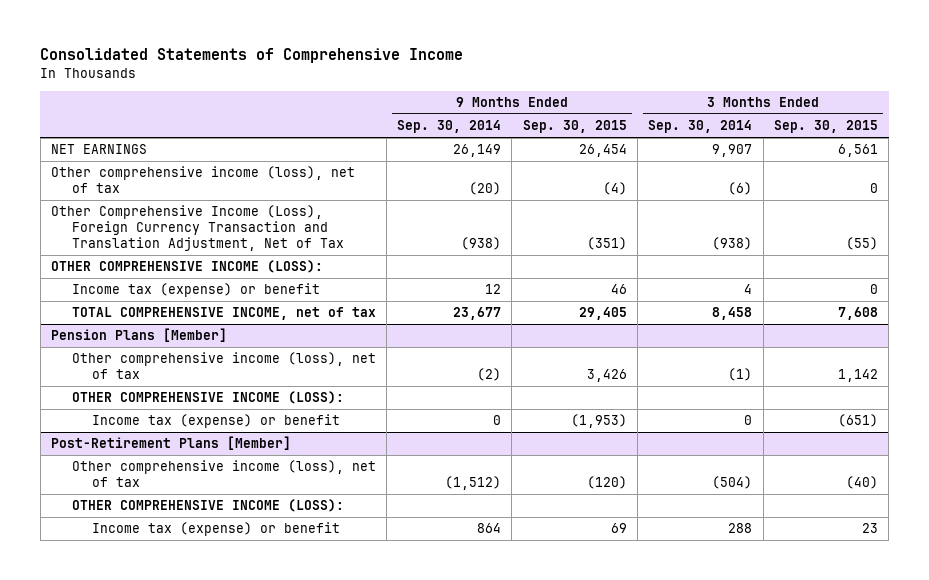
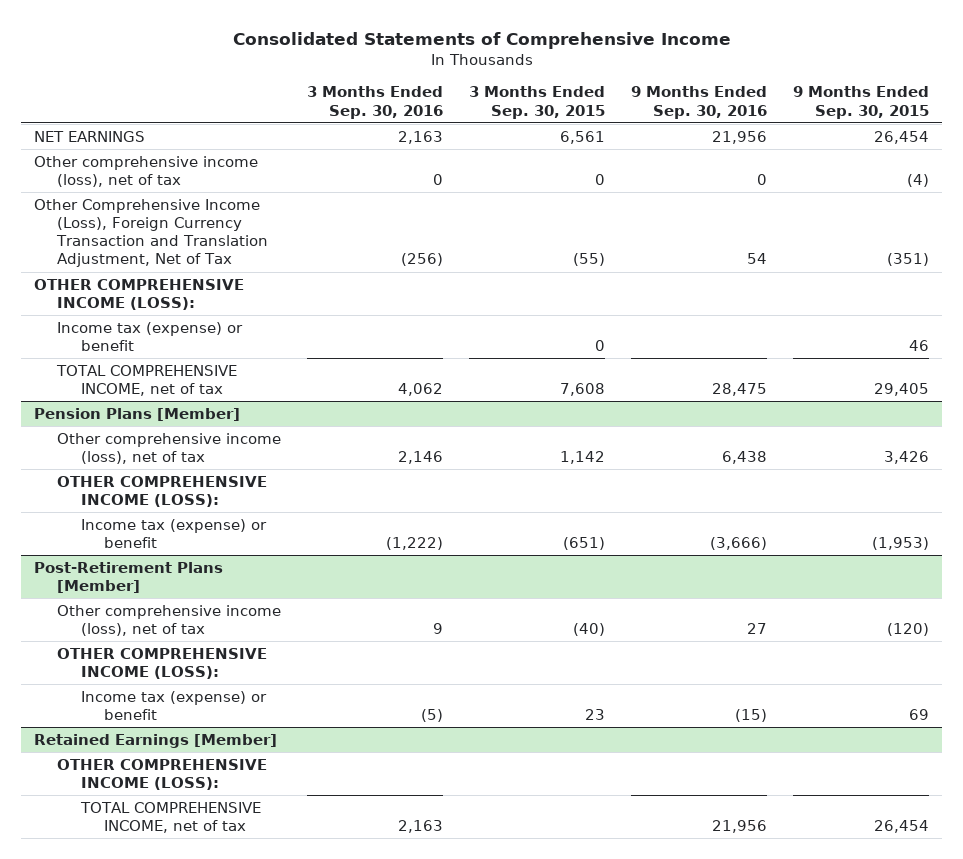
[397,120,502,134] Sep. 30, 2014 -> none
[648,120,753,134] Sep. 30, 2014 -> none
none -> [307,86,444,119] 3 Months Ended Sep. 30, 2016
none -> [630,86,767,119] 9 Months Ended Sep. 30, 2016
none -> [34,734,278,749] Retained Earnings [Member]
none -> [57,759,268,791] OTHER COMPREHENSIVE INCOME (LOSS):
none -> [79,802,261,834] TOTAL COMPREHENSIVE INCOME, net of tax

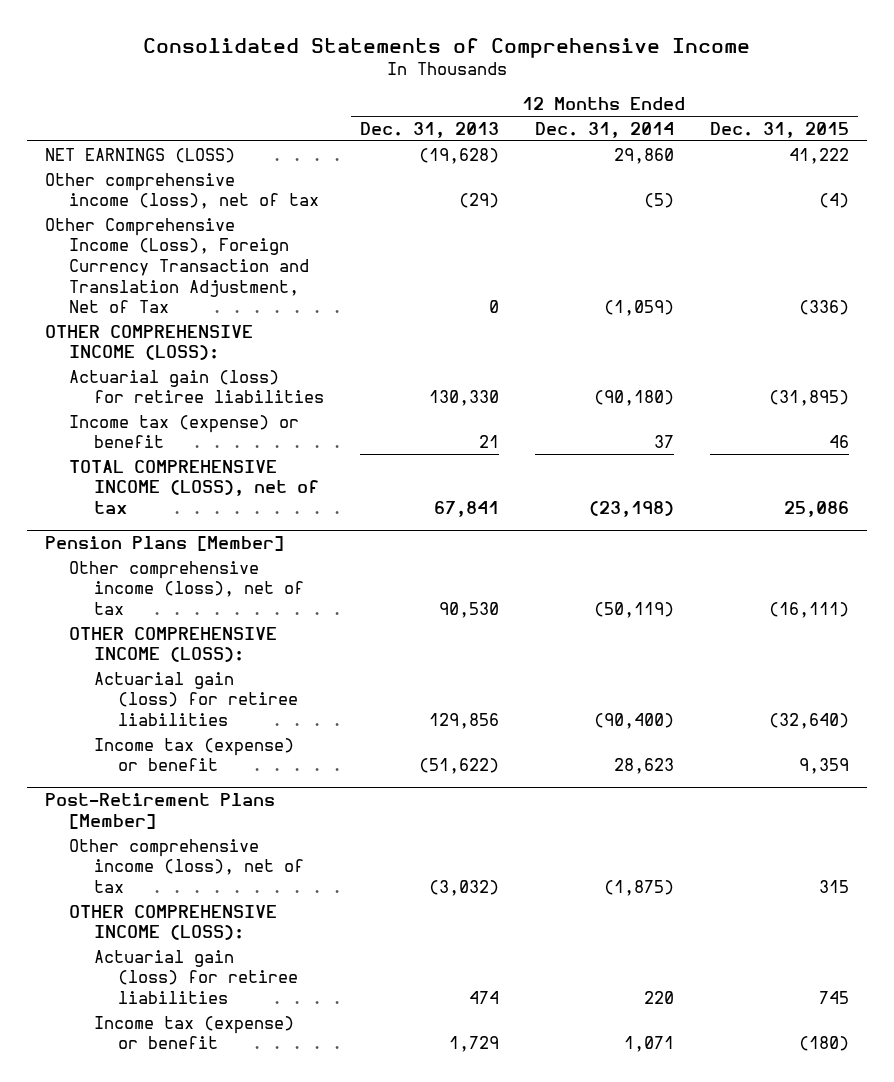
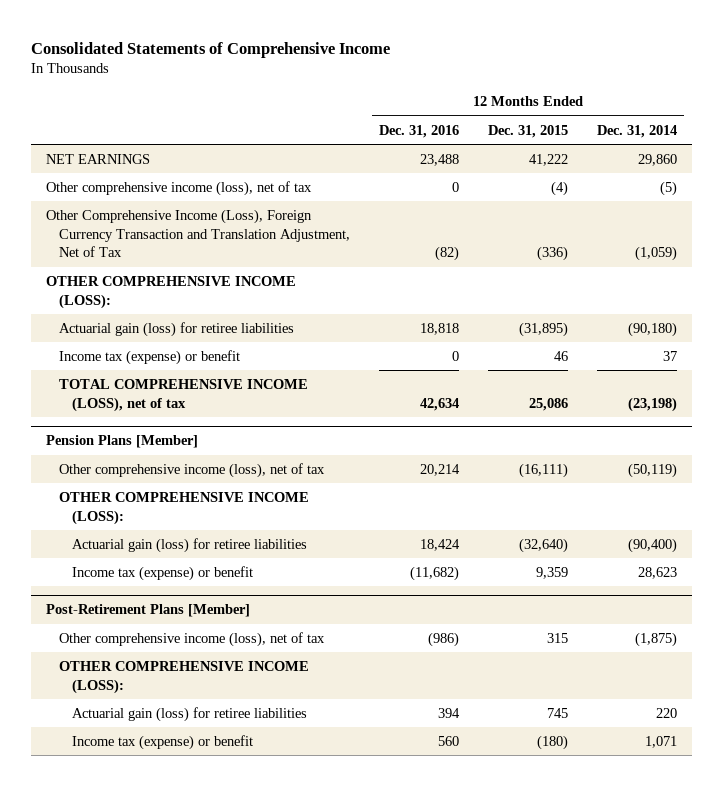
[359,121,499,138] Dec. 31, 2013 -> none
none -> [378,124,459,138] Dec. 31, 2016
[45,147,236,163] NET EARNINGS (LOSS) -> [45,153,150,164] NET EARNINGS

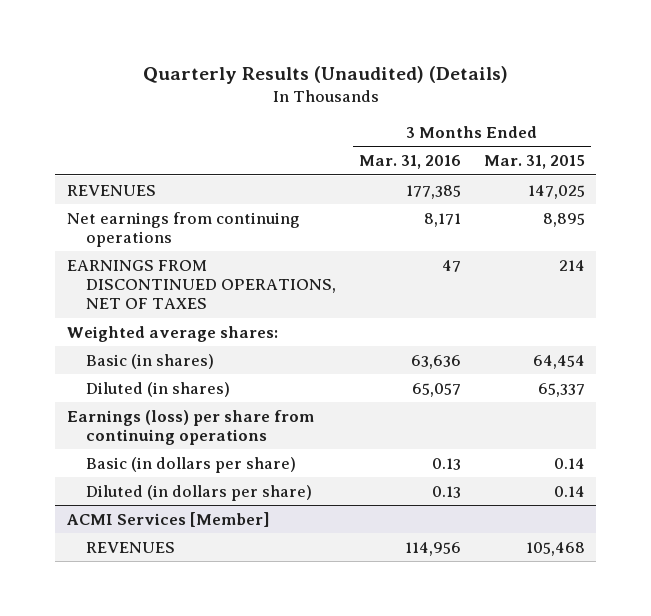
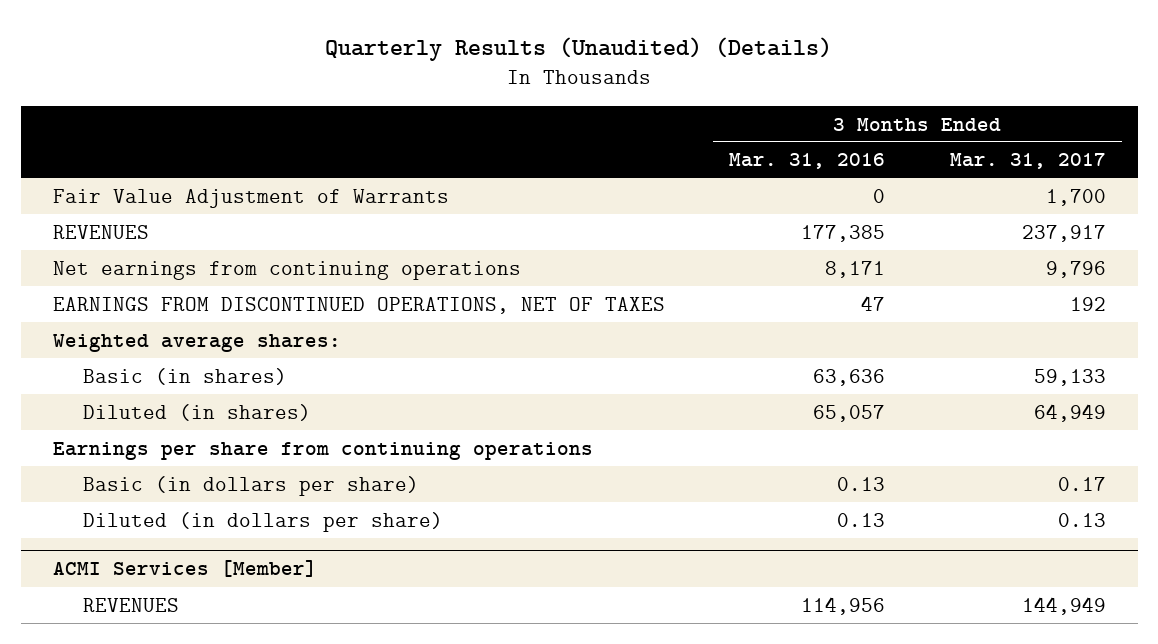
[483,155,585,170] Mar. 31, 2015 -> none
none -> [949,153,1106,170] Mar. 31, 2017
none -> [52,188,449,208] Fair Value Adjustment of Warrants
[66,409,314,445] Earnings (loss) per share from continuing operations -> [52,441,593,460] Earnings per share from continuing operations

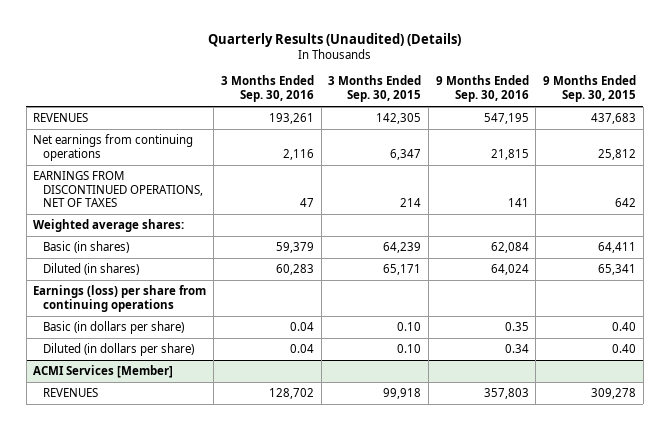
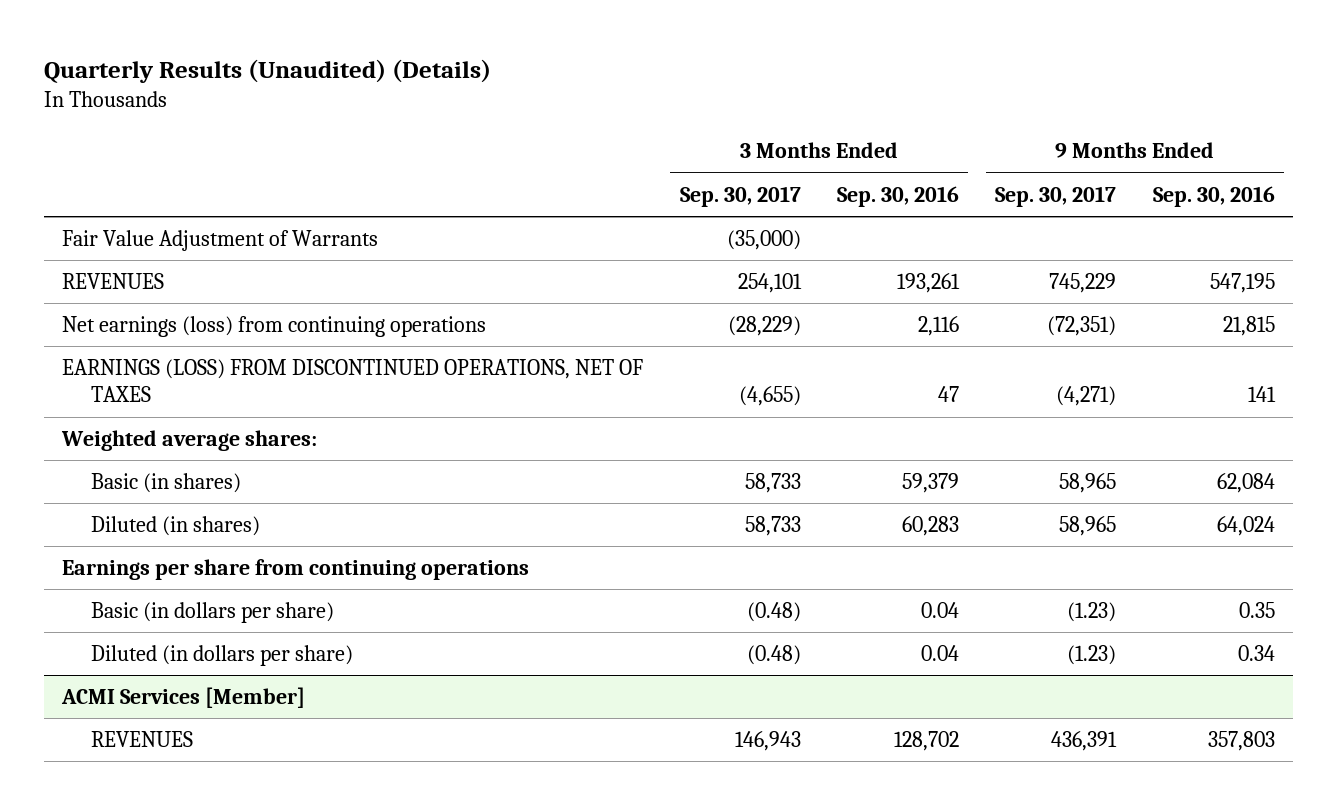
[328,75,422,102] 3 Months Ended Sep. 30, 2015 -> none
[543,75,637,102] 9 Months Ended Sep. 30, 2015 -> none
none -> [679,185,801,207] Sep. 30, 2017
none -> [995,185,1117,207] Sep. 30, 2017
none -> [62,230,379,252] Fair Value Adjustment of Warrants
[33,134,194,161] Net earnings from continuing operations -> [62,316,487,338] Net earnings (loss) from continuing operations
[33,171,203,208] EARNINGS FROM DISCONTINUED OPERATIONS, NET OF TAXES -> [62,359,644,403] EARNINGS (LOSS) FROM DISCONTINUED OPERATIONS, NET OF TAXES
[33,285,207,312] Earnings (loss) per share from continuing operations -> [62,559,530,581] Earnings per share from continuing operations

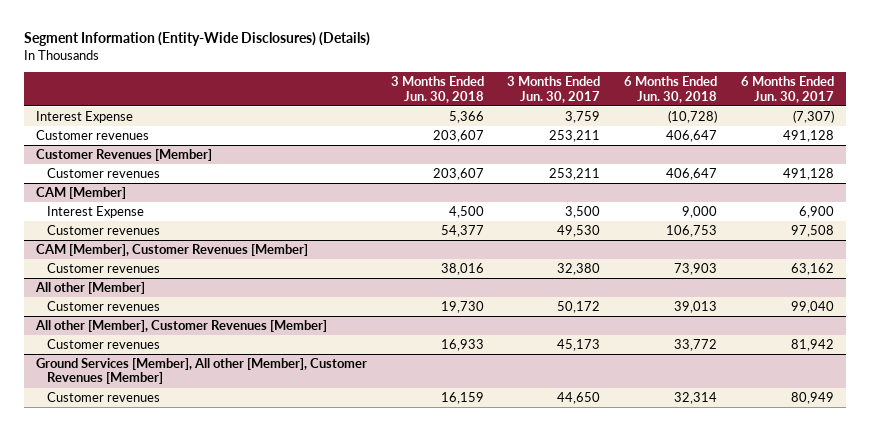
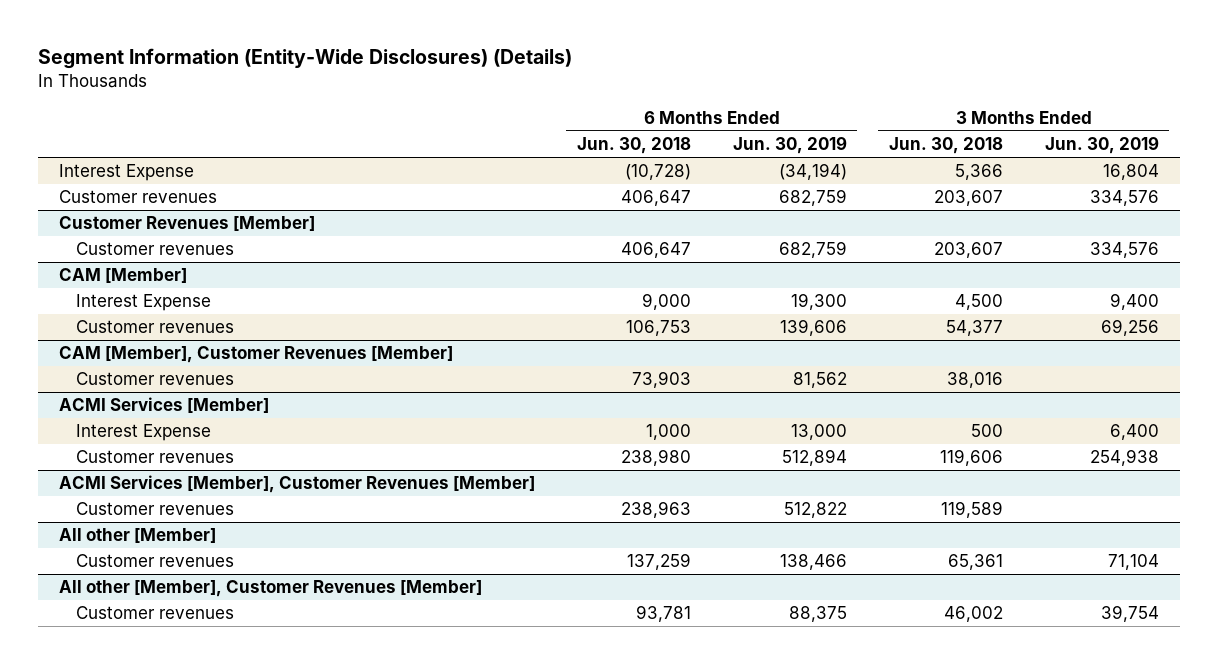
[507,76,601,103] 3 Months Ended Jun. 30, 2017 -> none
[740,76,834,103] 6 Months Ended Jun. 30, 2017 -> none
none -> [732,136,847,155] Jun. 30, 2019
none -> [1044,136,1159,155] Jun. 30, 2019
none -> [58,397,269,414] ACMI Services [Member]
none -> [76,424,212,442] Interest Expense
none -> [76,450,235,464] Customer revenues
none -> [58,475,535,494] ACMI Services [Member], Customer Revenues [Member]
none -> [76,502,235,516] Customer revenues
[440,301,484,314] 19,730 -> [947,554,1003,571] 65,361
[674,301,718,314] 39,013 -> [626,553,691,571] 137,259
[36,358,368,385] Ground Services [Member], All other [Member], Customer Revenues [Member] -> none
[46,392,160,403] Customer revenues -> none
[440,339,484,352] 16,933 -> [943,606,1003,623] 46,002
[674,339,718,352] 33,772 -> [635,605,691,623] 93,781

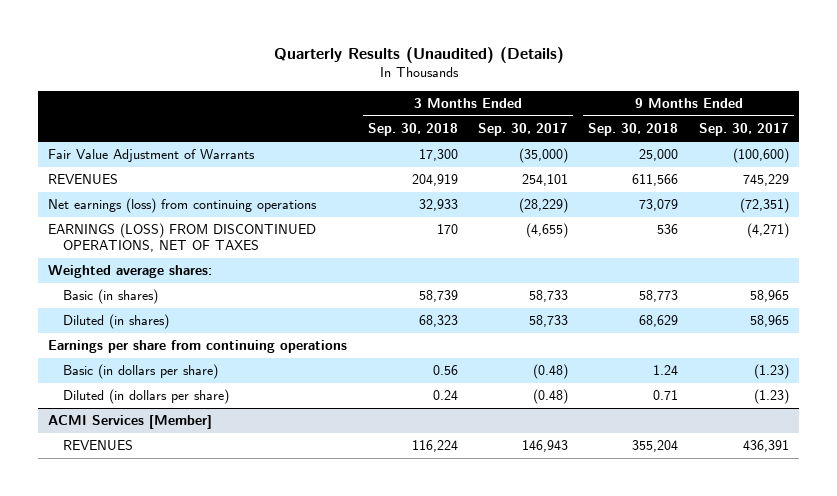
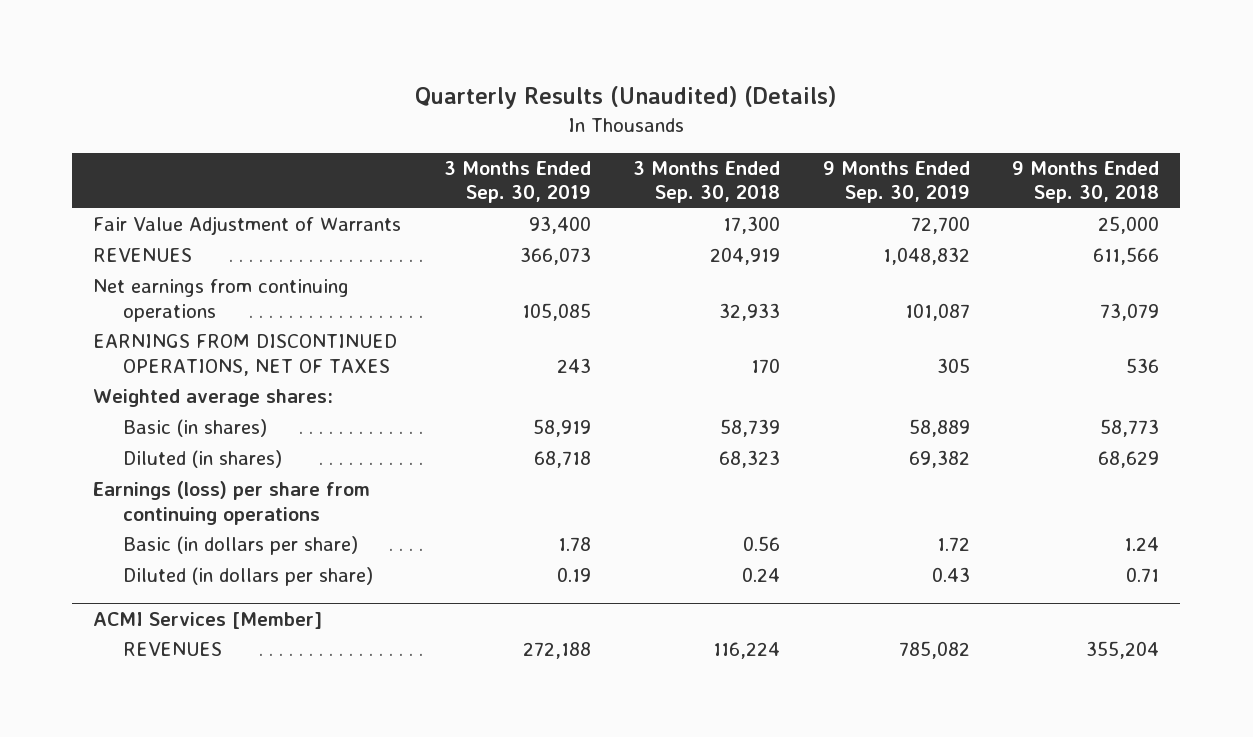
[478,123,569,137] Sep. 30, 2017 -> none
[698,123,789,137] Sep. 30, 2017 -> none
none -> [443,160,591,204] 3 Months Ended Sep. 30, 2019
none -> [822,160,970,204] 9 Months Ended Sep. 30, 2019
[48,198,318,214] Net earnings (loss) from continuing operations -> [93,279,350,322] Net earnings from continuing operations
[48,223,317,252] EARNINGS (LOSS) FROM DISCONTINUED OPERATIONS, NET OF TAXES -> [93,334,398,376] EARNINGS FROM DISCONTINUED OPERATIONS, NET OF TAXES
[48,340,348,354] Earnings per share from continuing operations -> [93,481,371,525] Earnings (loss) per share from continuing operations

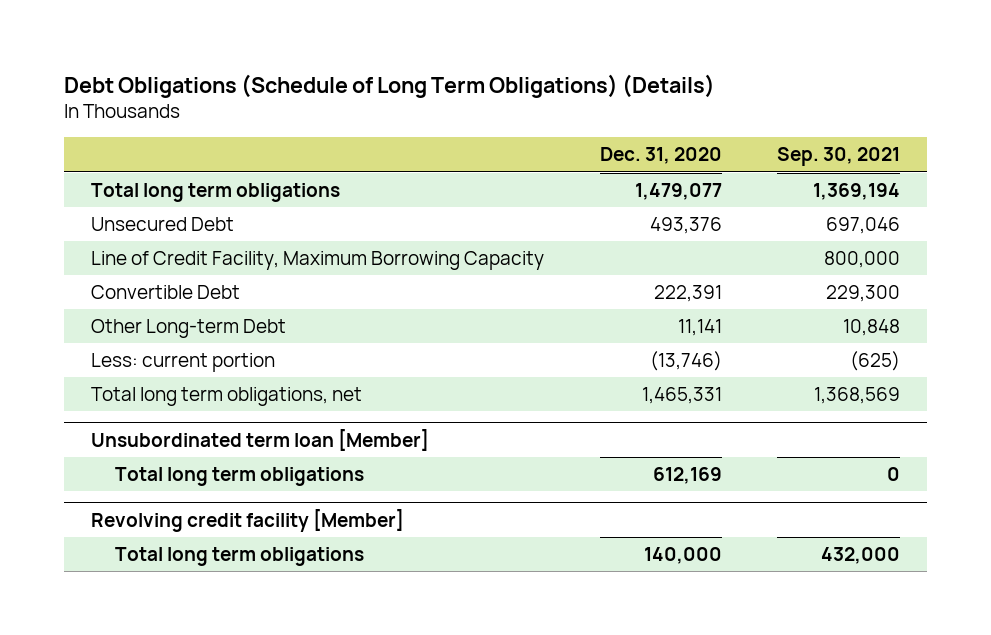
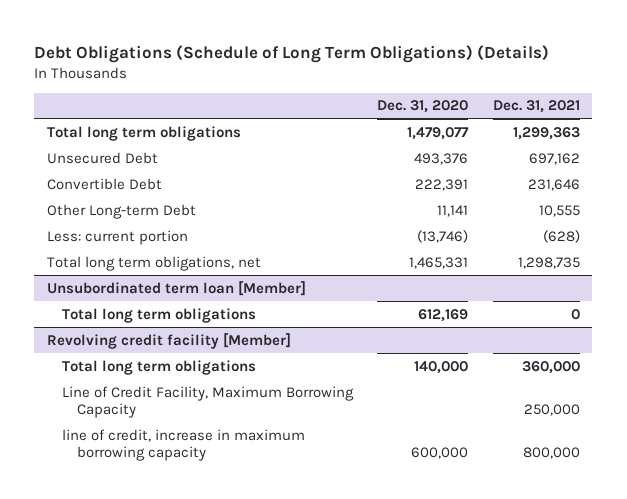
[776,147,900,167] Sep. 30, 2021 -> none
none -> [492,100,580,114] Dec. 31, 2021
[91,251,545,271] Line of Credit Facility, Maximum Borrowing Capacity -> none
none -> [61,385,354,418] Line of Credit Facility, Maximum Borrowing Capacity
none -> [61,428,305,461] line of credit, increase in maximum borrowing capacity

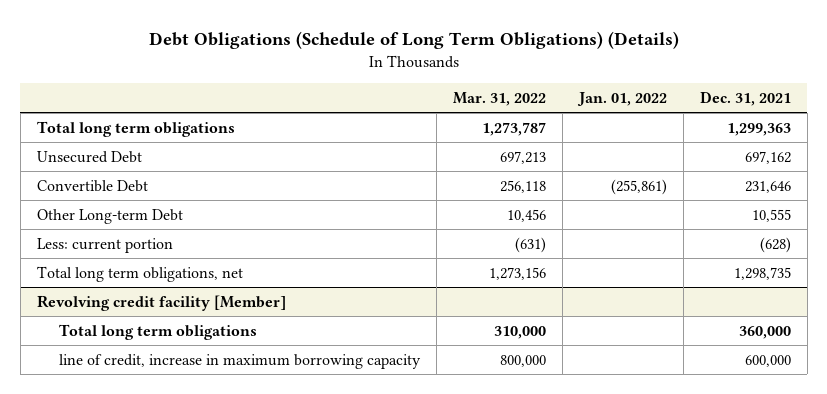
[377,100,469,114] Dec. 31, 2020 -> none
none -> [452,91,546,106] Mar. 31, 2022
none -> [576,91,667,106] Jan. 01, 2022
[46,280,306,296] Unsubordinated term loan [Member] -> none
[61,307,256,323] Total long term obligations -> none
[61,385,354,418] Line of Credit Facility, Maximum Borrowing Capacity -> none
[522,446,580,459] 800,000 -> [744,354,791,367] 600,000

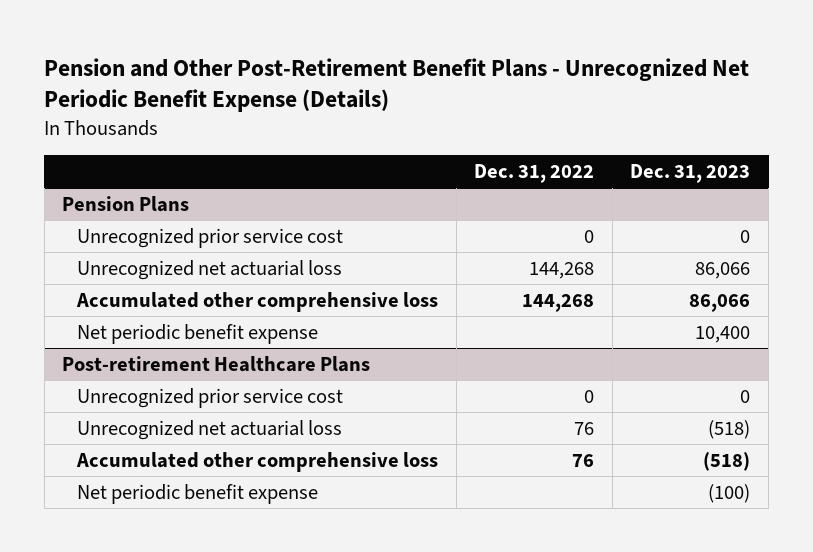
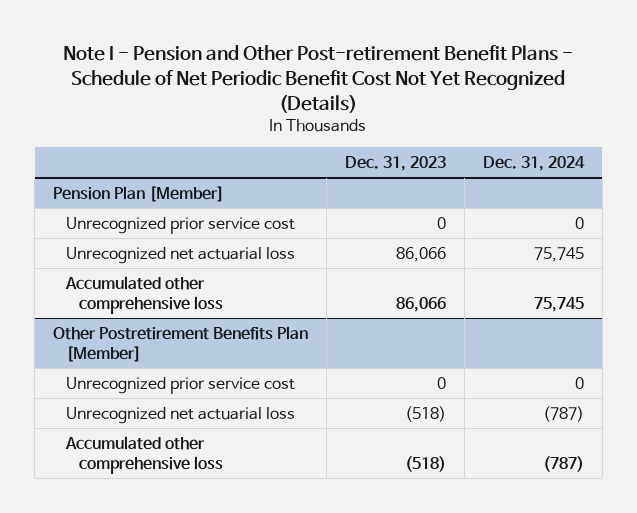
[44,57,750,113] Pension and Other Post-Retirement Benefit Plans - Unrecognized Net Periodic Benefit Expense (Details) -> [63,44,574,113] Note I - Pension and Other Post-retirement Benefit Plans - Schedule of Net Periodic Benefit Cost Not Yet Recognized (Details)
[474,163,595,183] Dec. 31, 2022 -> none
none -> [482,156,585,172] Dec. 31, 2024
[62,195,190,212] Pension Plans -> [53,185,225,202] Pension Plan [Member]
[76,323,318,344] Net periodic benefit expense -> none
[62,355,371,372] Post-retirement Healthcare Plans -> [53,325,309,362] Other Postretirement Benefits Plan [Member]
[76,483,318,504] Net periodic benefit expense -> none

